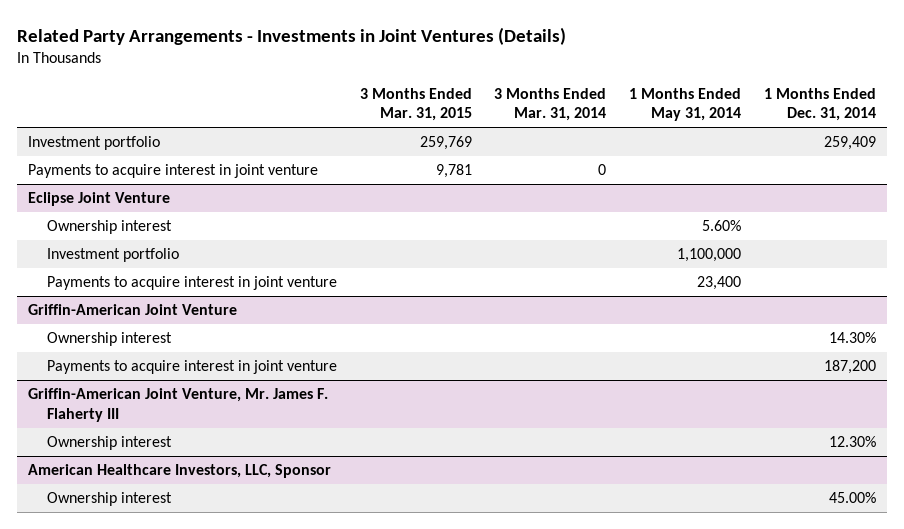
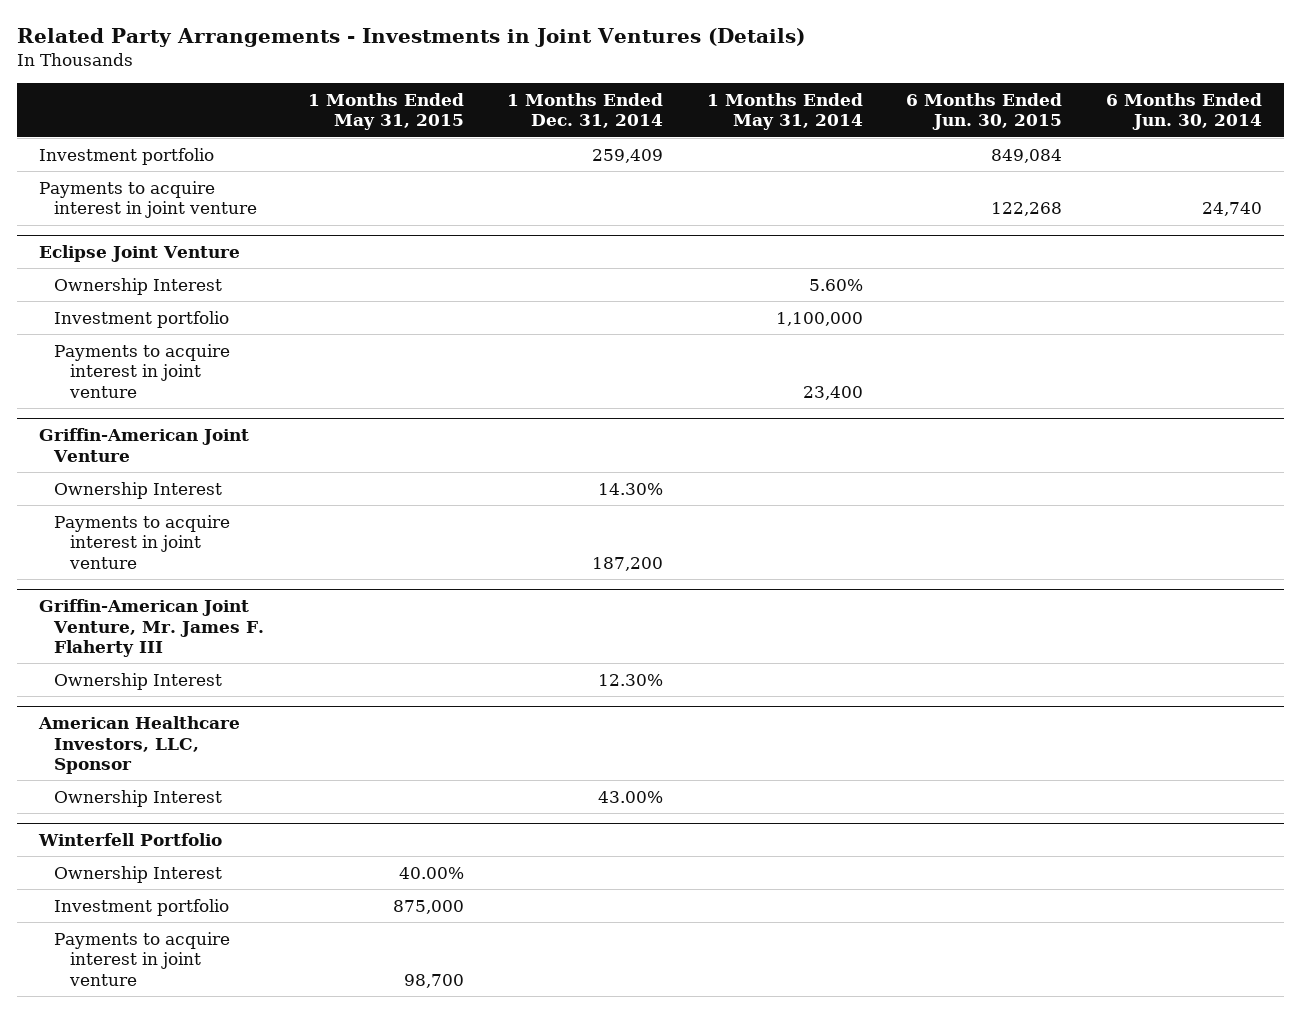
[359,87,472,122] 3 Months Ended Mar. 31, 2015 -> none
[494,87,607,122] 3 Months Ended Mar. 31, 2014 -> none
none -> [307,92,464,131] 1 Months Ended May 31, 2015
none -> [906,92,1063,131] 6 Months Ended Jun. 30, 2015
none -> [1106,92,1263,131] 6 Months Ended Jun. 30, 2014
[46,220,172,235] Ownership interest -> [54,277,223,295] Ownership Interest
[46,332,172,347] Ownership interest -> [54,481,223,499] Ownership Interest
[46,436,172,451] Ownership interest -> [54,672,223,690] Ownership Interest
[46,492,172,507] Ownership interest -> [54,789,223,807] Ownership Interest
[828,492,876,504] 45.00% -> [598,790,664,803] 43.00%
none -> [37,833,222,847] Winterfell Portfolio
none -> [54,865,223,883] Ownership Interest
none -> [54,898,230,916] Investment portfolio
none -> [54,931,231,986] Payments to acquire interest in joint venture

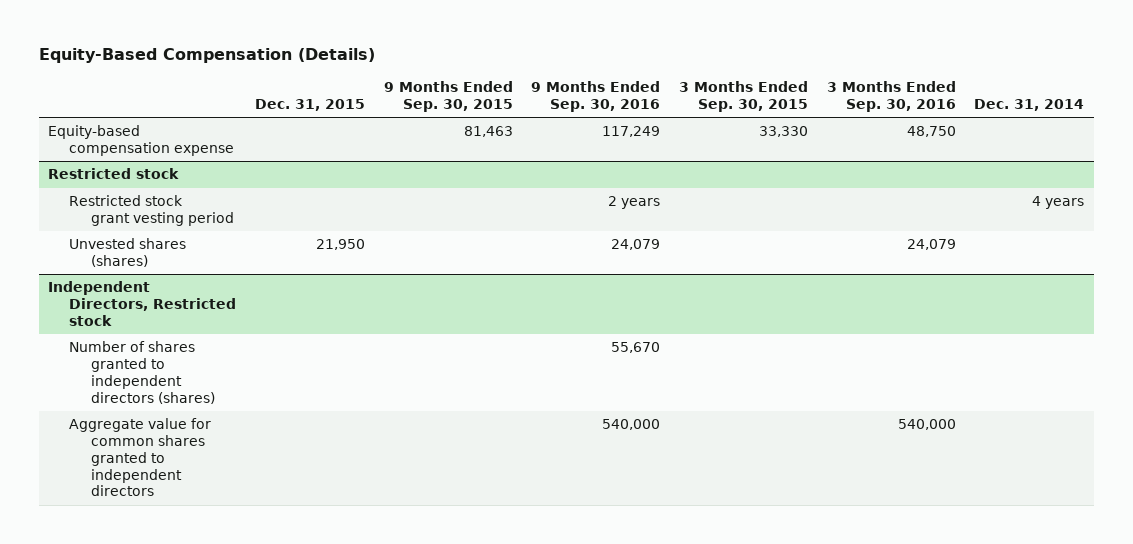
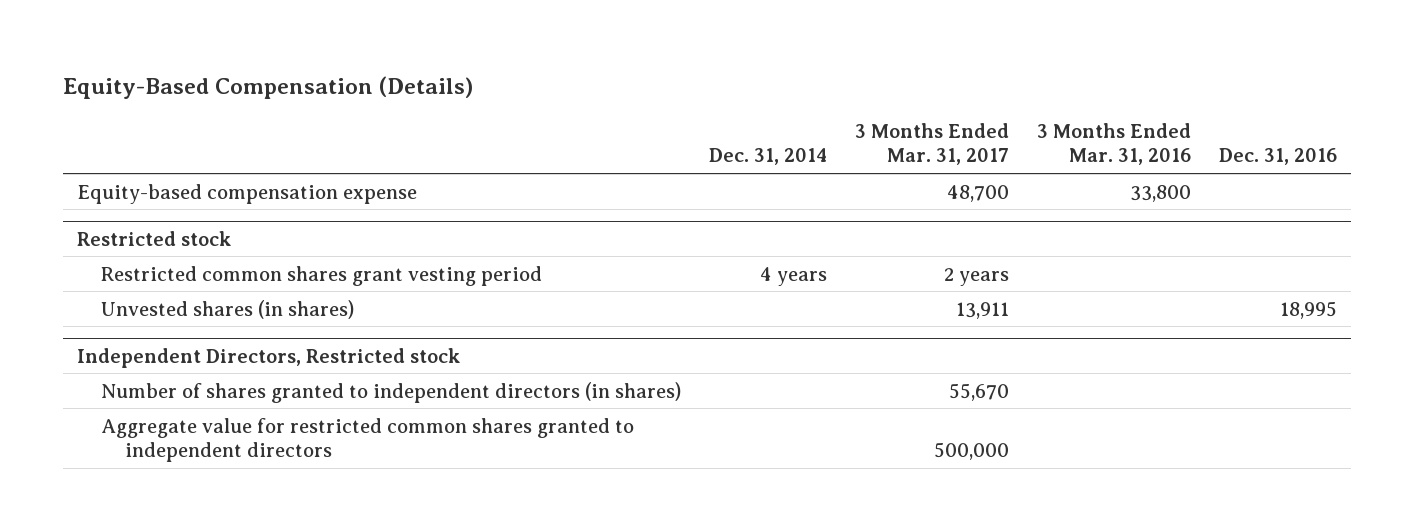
[255,99,366,112] Dec. 31, 2015 -> none
[383,81,513,113] 9 Months Ended Sep. 30, 2015 -> none
[531,81,661,113] 9 Months Ended Sep. 30, 2016 -> none
[679,81,809,113] 3 Months Ended Sep. 30, 2015 -> none
[826,81,956,113] 3 Months Ended Sep. 30, 2016 -> none
none -> [854,123,1009,166] 3 Months Ended Mar. 31, 2017
none -> [1036,123,1191,166] 3 Months Ended Mar. 31, 2016
none -> [1218,148,1337,166] Dec. 31, 2016
[69,195,234,227] Restricted stock grant vesting period -> [100,265,542,286] Restricted common shares grant vesting period
[69,238,187,268] Unvested shares (shares) -> [100,299,354,319] Unvested shares (in shares)
[69,341,215,404] Number of shares granted to independent directors (shares) -> [100,381,681,403] Number of shares granted to independent directors (in shares)
[69,418,212,497] Aggregate value for common shares granted to independent directors -> [100,417,634,462] Aggregate value for restricted common shares granted to independent directors

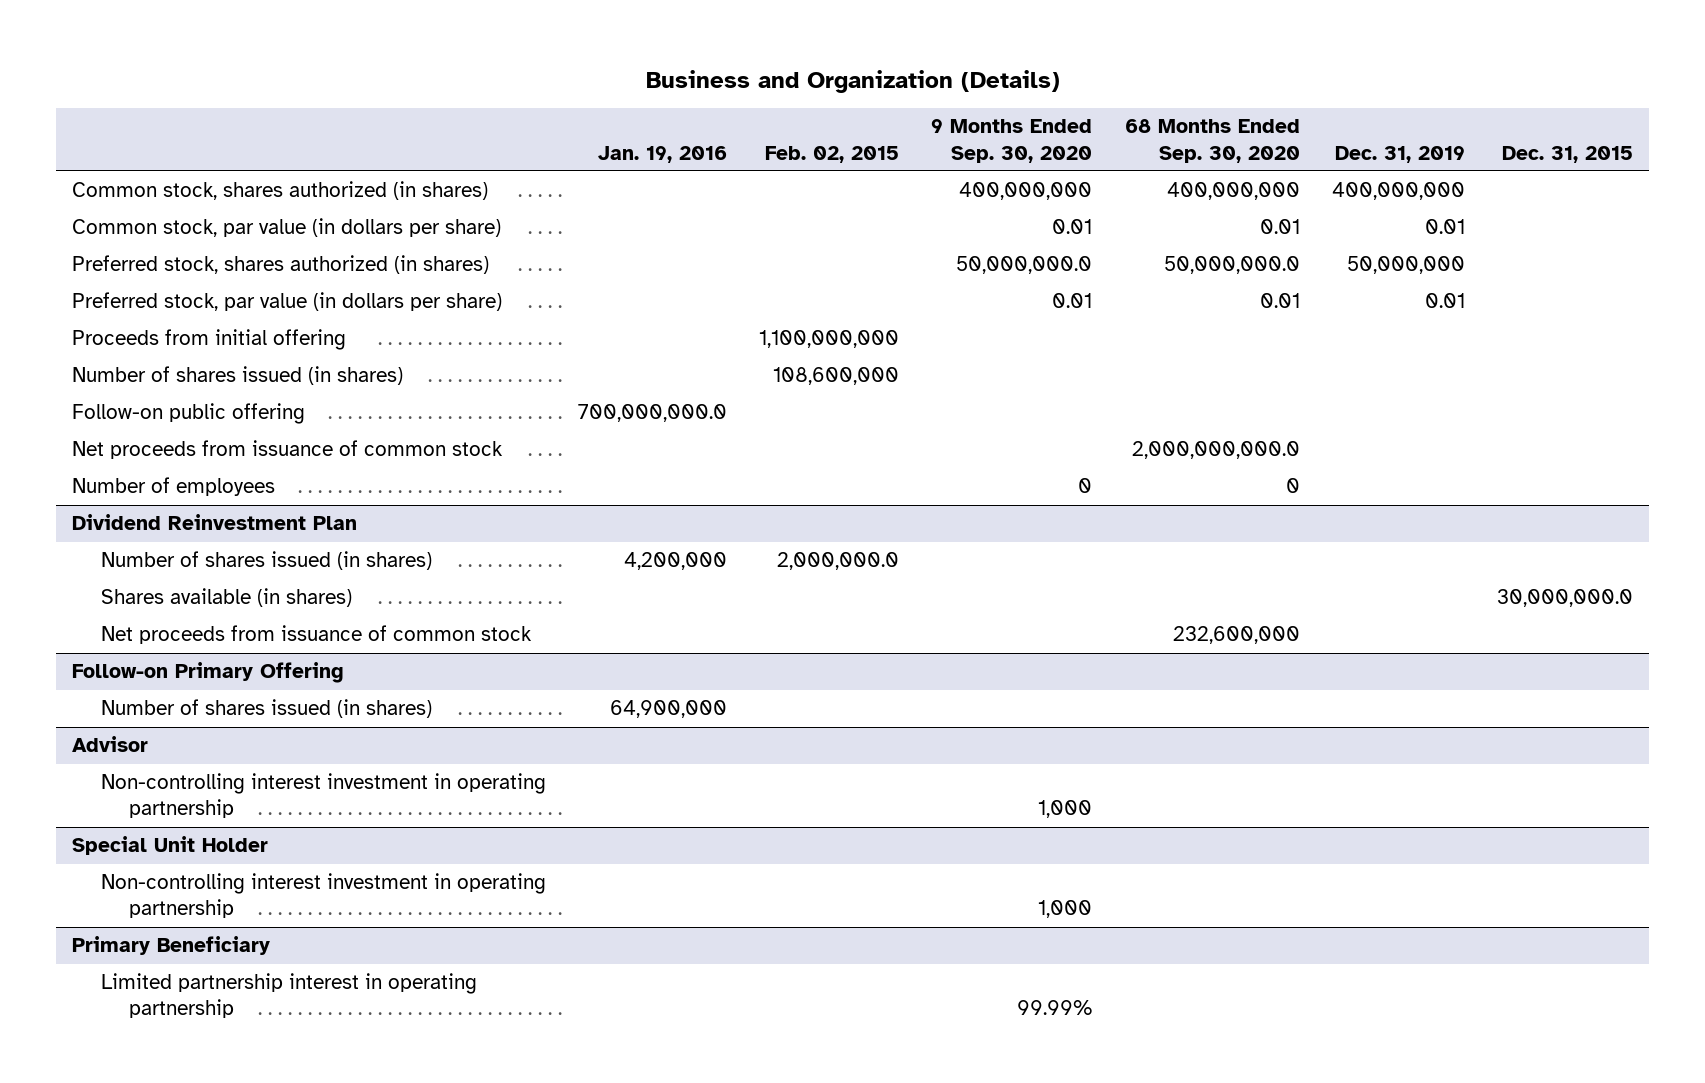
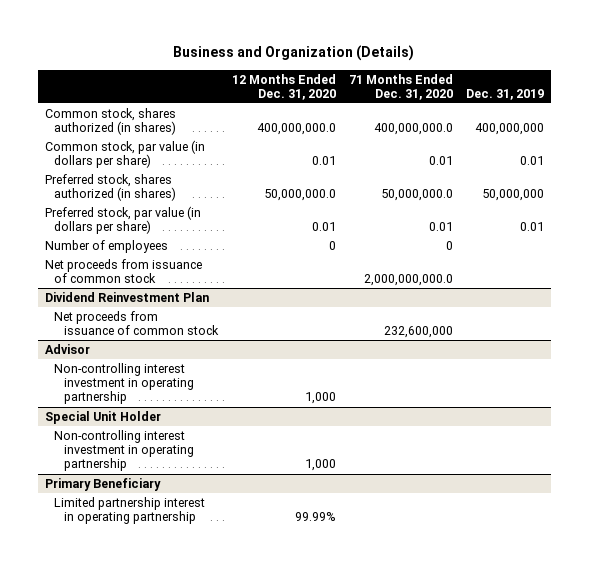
[598,145,728,163] Jan. 19, 2016 -> none
[765,145,900,163] Feb. 02, 2015 -> none
[931,119,1093,163] 9 Months Ended Sep. 30, 2020 -> none
[1124,119,1300,163] 68 Months Ended Sep. 30, 2020 -> none
[1501,145,1633,163] Dec. 31, 2015 -> none
none -> [231,73,336,100] 12 Months Ended Dec. 31, 2020
none -> [348,73,453,100] 71 Months Ended Dec. 31, 2020
[72,329,347,351] Proceeds from initial offering -> none
[72,366,404,386] Number of shares issued (in shares) -> none
[72,403,306,425] Follow-on public offering -> none
[72,440,504,460] Net proceeds from issuance of common stock -> [44,258,202,284] Net proceeds from issuance of common stock
[100,551,432,571] Number of shares issued (in shares) -> none
[100,588,352,608] Shares available (in shares) -> none
[72,662,345,684] Follow-on Primary Offering -> none
[100,699,432,719] Number of shares issued (in shares) -> none

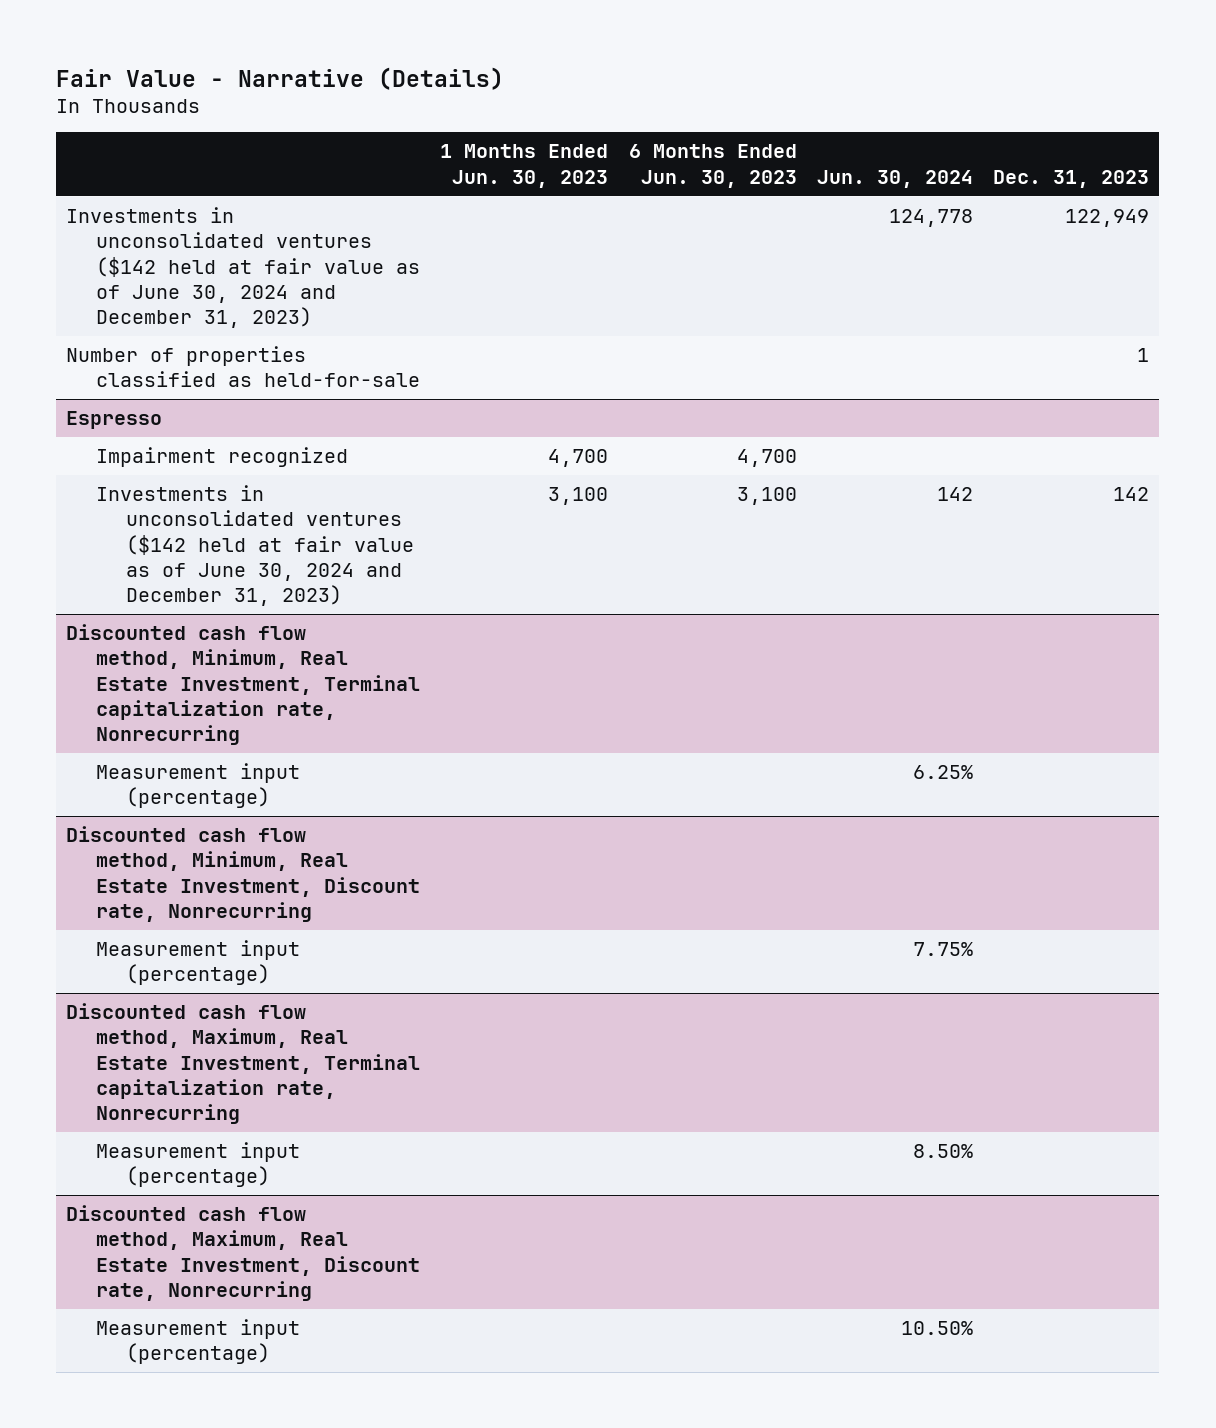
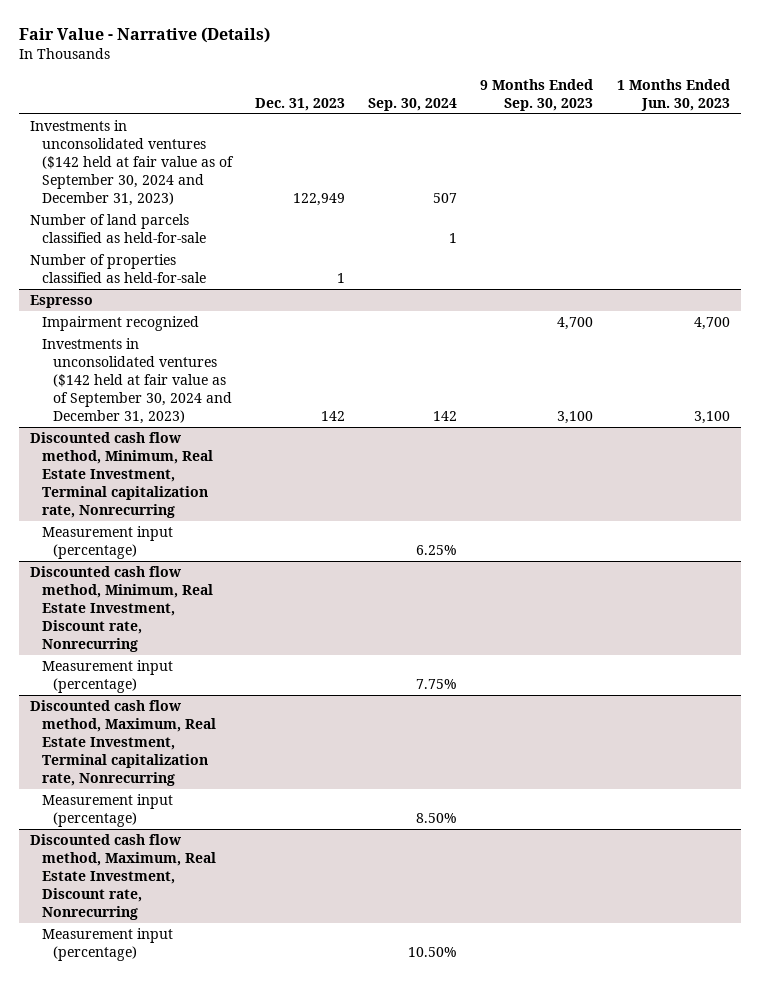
[628,144,797,188] 6 Months Ended Jun. 30, 2023 -> none
[816,169,973,188] Jun. 30, 2024 -> none
none -> [368,97,458,111] Sep. 30, 2024
none -> [480,78,594,111] 9 Months Ended Sep. 30, 2023
[66,207,420,329] Investments in unconsolidated ventures ($142 held at fair value as of June 30, 2024 and December 31, 2023) -> [30,120,234,206] Investments in unconsolidated ventures ($142 held at fair value as of September 30, 2024 and December 31, 2023)
none -> [30,214,206,244] Number of land parcels classified as held-for-sale
[95,485,414,607] Investments in unconsolidated ventures ($142 held at fair value as of June 30, 2024 and December 31, 2023) -> [41,338,233,424] Investments in unconsolidated ventures ($142 held at fair value as of September 30, 2024 and December 31, 2023)

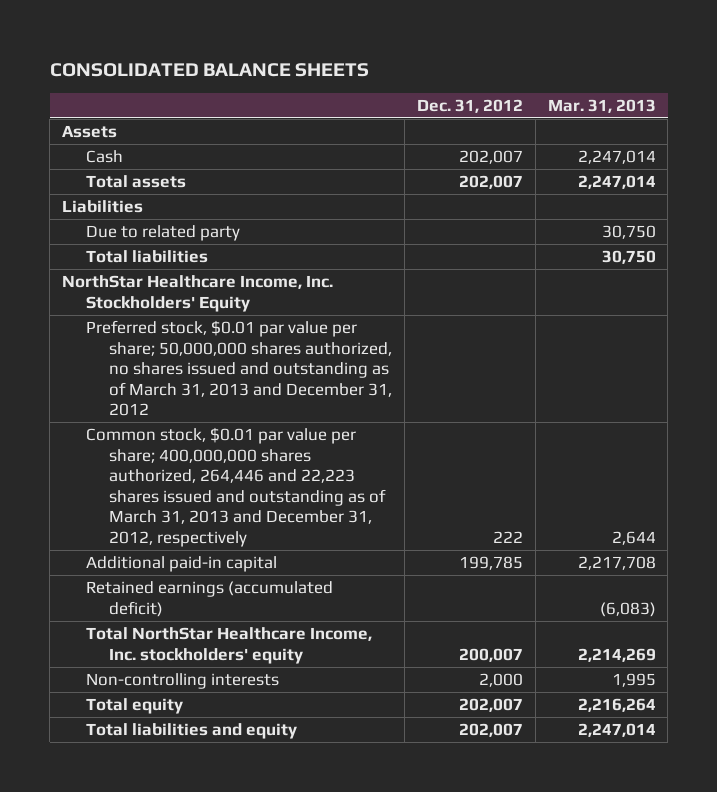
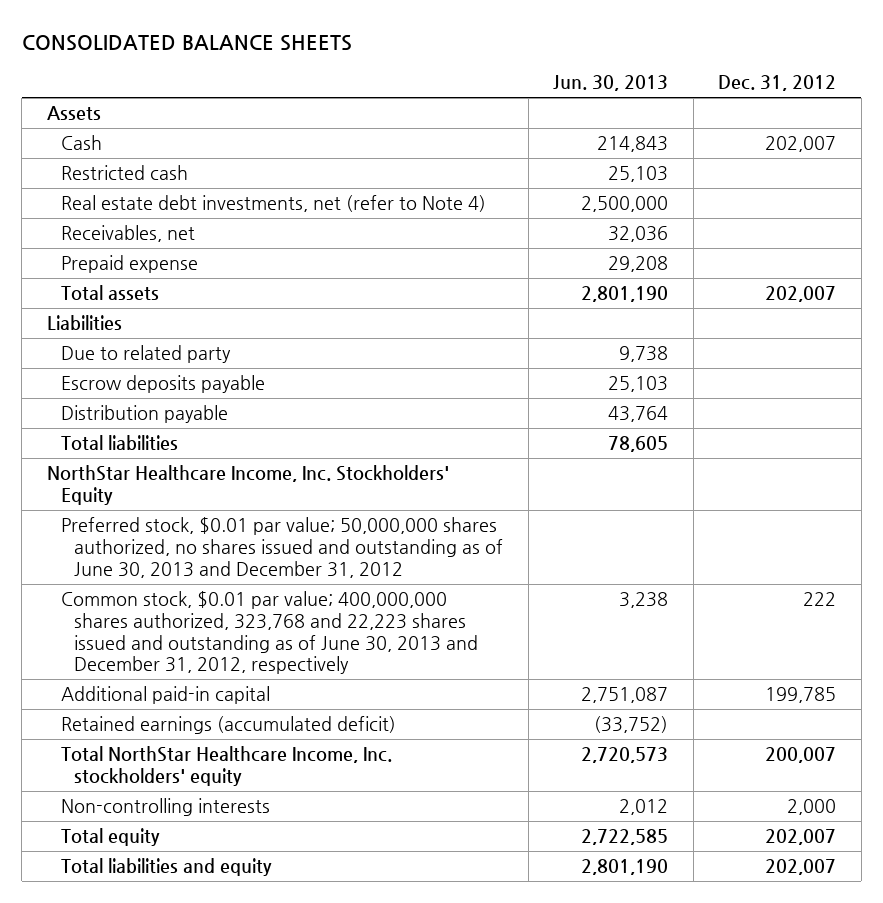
[547,98,656,113] Mar. 31, 2013 -> none
none -> [553,75,669,92] Jun. 30, 2013
none -> [60,165,188,181] Restricted cash
none -> [60,195,486,213] Real estate debt investments, net (refer to Note 4)
none -> [60,225,195,243] Receivables, net
none -> [60,255,198,274] Prepaid expense
none -> [60,375,265,394] Escrow deposits payable
none -> [60,405,228,424] Distribution payable
[85,320,393,417] Preferred stock, $0.01 par value per share; 50,000,000 shares authorized, no shares issued and outstanding as of March 31, 2013 and December 31, 2012 -> [60,517,504,578] Preferred stock, $0.01 par value; 50,000,000 shares authorized, no shares issued and outstanding as of June 30, 2013 and December 31, 2012
[85,427,387,547] Common stock, $0.01 par value per share; 400,000,000 shares authorized, 264,446 and 22,223 shares issued and outstanding as of March 31, 2013 and December 31, 2012, respectively -> [60,591,479,675] Common stock, $0.01 par value; 400,000,000 shares authorized, 323,768 and 22,223 shares issued and outstanding as of June 30, 2013 and December 31, 2012, respectively

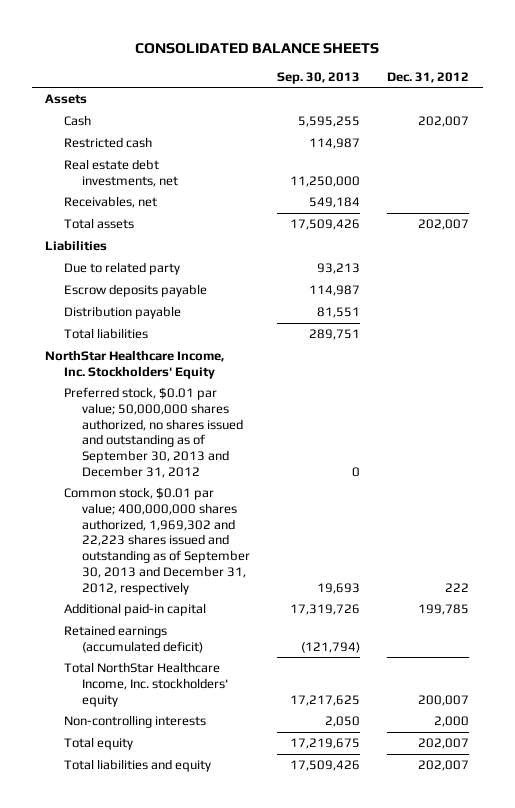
[553,75,669,92] Jun. 30, 2013 -> none
none -> [277,71,361,84] Sep. 30, 2013
[60,195,486,213] Real estate debt investments, net (refer to Note 4) -> [63,159,179,187] Real estate debt investments, net
[60,255,198,274] Prepaid expense -> none
[60,517,504,578] Preferred stock, $0.01 par value; 50,000,000 shares authorized, no shares issued and outstanding as of June 30, 2013 and December 31, 2012 -> [63,387,244,478] Preferred stock, $0.01 par value; 50,000,000 shares authorized, no shares issued and outstanding as of September 30, 2013 and December 31, 2012
[60,591,479,675] Common stock, $0.01 par value; 400,000,000 shares authorized, 323,768 and 22,223 shares issued and outstanding as of June 30, 2013 and December 31, 2012, respectively -> [63,487,251,595] Common stock, $0.01 par value; 400,000,000 shares authorized, 1,969,302 and 22,223 shares issued and outstanding as of September 30, 2013 and December 31, 2012, respectively

